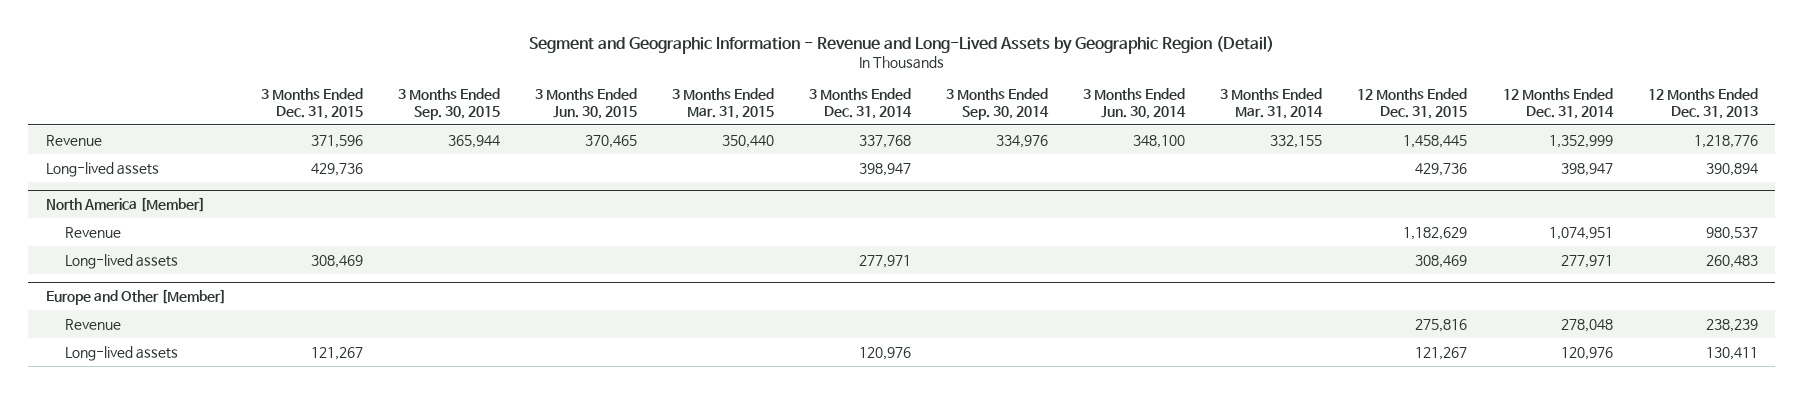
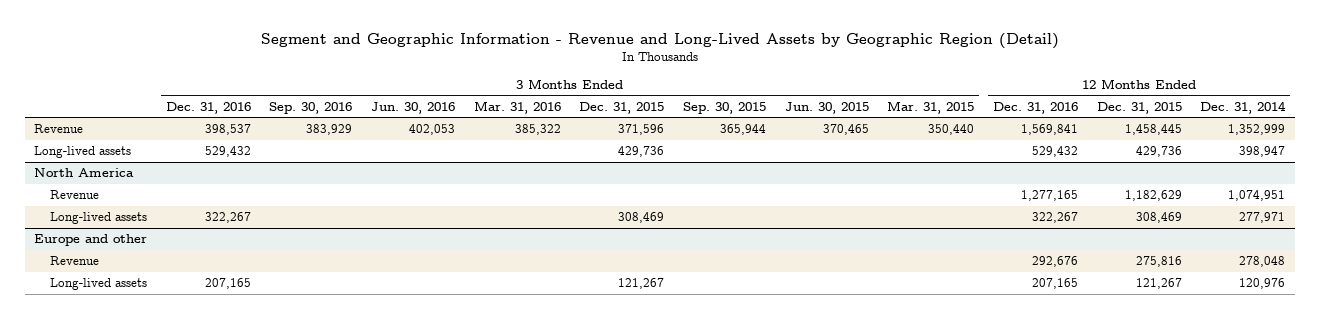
[809,87,913,119] 3 Months Ended Dec. 31, 2014 -> none
[946,87,1050,120] 3 Months Ended Sep. 30, 2014 -> none
[1083,87,1187,119] 3 Months Ended Jun. 30, 2014 -> none
[1220,87,1324,119] 3 Months Ended Mar. 31, 2014 -> none
[1647,87,1758,119] 12 Months Ended Dec. 31, 2013 -> none
none -> [165,101,251,114] Dec. 31, 2016
none -> [269,101,353,114] Sep. 30, 2016
none -> [370,101,455,114] Jun. 30, 2016
none -> [473,100,561,114] Mar. 31, 2016
none -> [993,101,1079,114] Dec. 31, 2016
[45,197,205,213] North America [Member] -> [33,168,134,178] North America
[45,289,226,306] Europe and Other [Member] -> [33,234,147,247] Europe and other

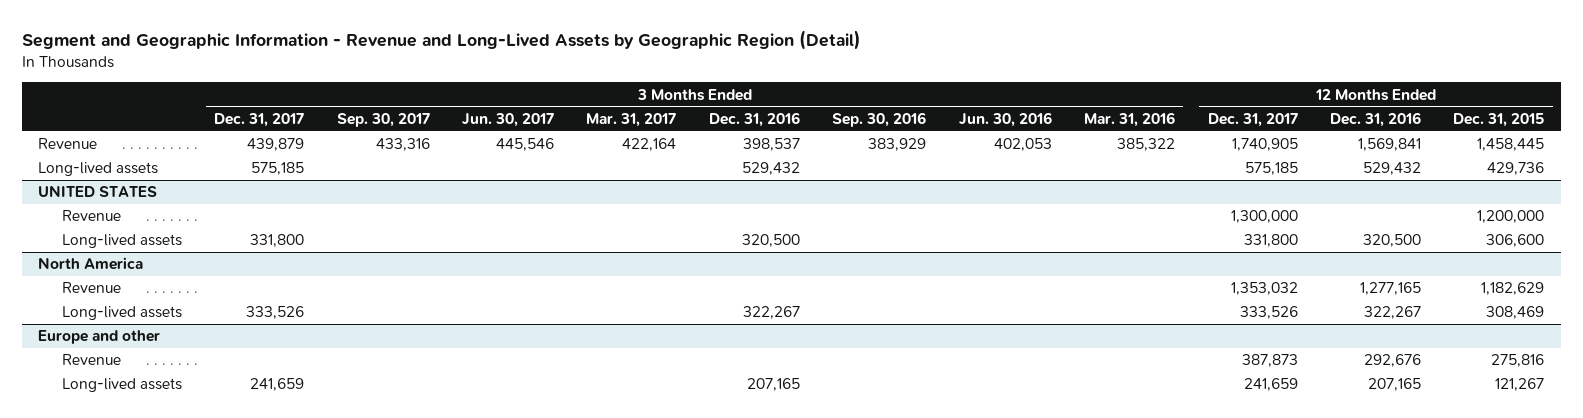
[579,101,665,114] Dec. 31, 2015 -> none
[682,101,766,114] Sep. 30, 2015 -> none
[784,101,869,114] Jun. 30, 2015 -> none
[887,100,975,114] Mar. 31, 2015 -> none
[1200,100,1287,114] Dec. 31, 2014 -> none
none -> [214,112,305,127] Dec. 31, 2017
none -> [336,112,430,127] Sep. 30, 2017
none -> [461,112,554,127] Jun. 30, 2017
none -> [586,112,677,127] Mar. 31, 2017
none -> [1207,112,1298,127] Dec. 31, 2017
none -> [38,186,158,198] UNITED STATES
none -> [61,210,121,222] Revenue
none -> [61,234,182,249] Long-lived assets

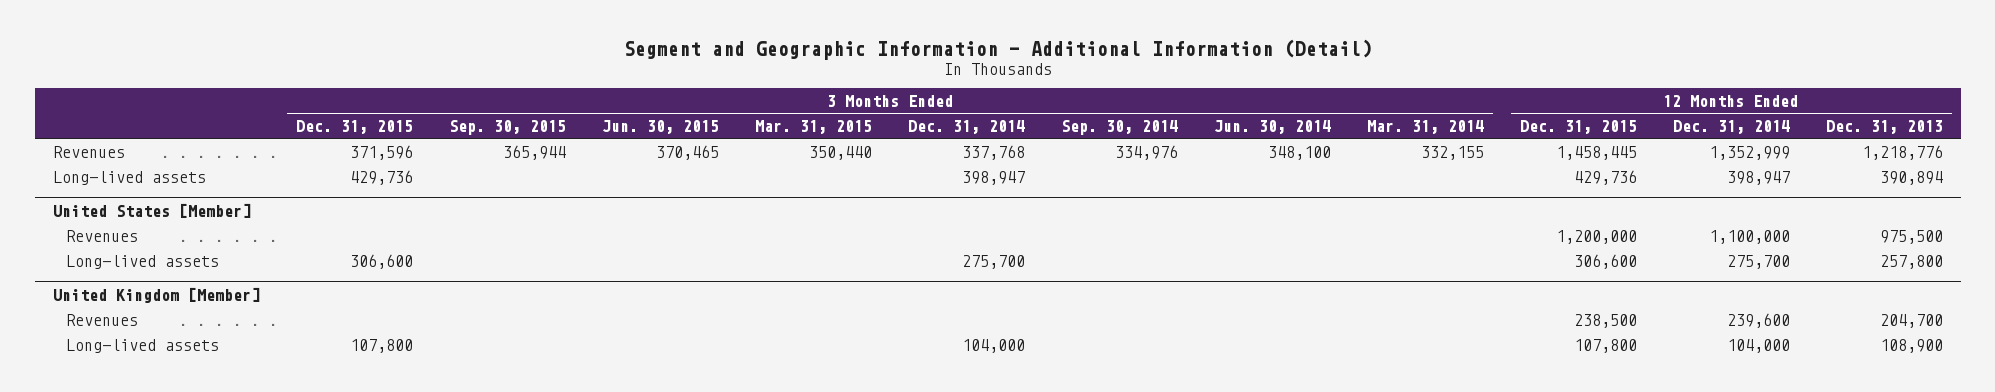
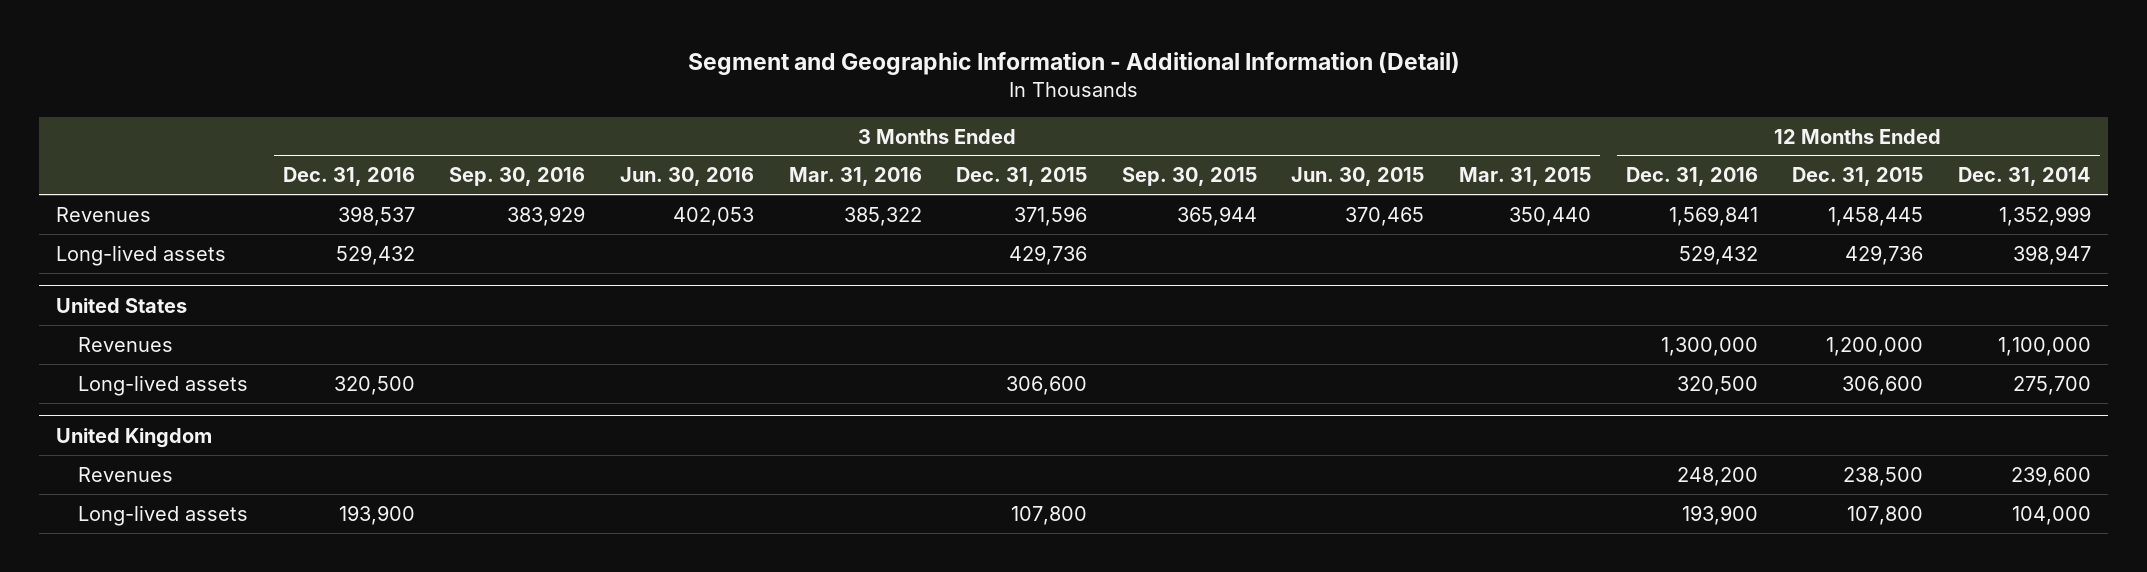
[907,120,1025,135] Dec. 31, 2014 -> none
[1060,120,1178,136] Sep. 30, 2014 -> none
[1213,120,1331,135] Jun. 30, 2014 -> none
[1366,120,1484,135] Mar. 31, 2014 -> none
[1825,120,1943,135] Dec. 31, 2013 -> none
none -> [282,167,415,187] Dec. 31, 2016
none -> [449,167,586,187] Sep. 30, 2016
none -> [619,167,754,187] Jun. 30, 2016
none -> [788,167,922,187] Mar. 31, 2016
none -> [1625,167,1758,187] Dec. 31, 2016
[52,202,251,218] United States [Member] -> [56,297,188,313] United States
[52,286,260,303] United Kingdom [Member] -> [56,427,213,448] United Kingdom

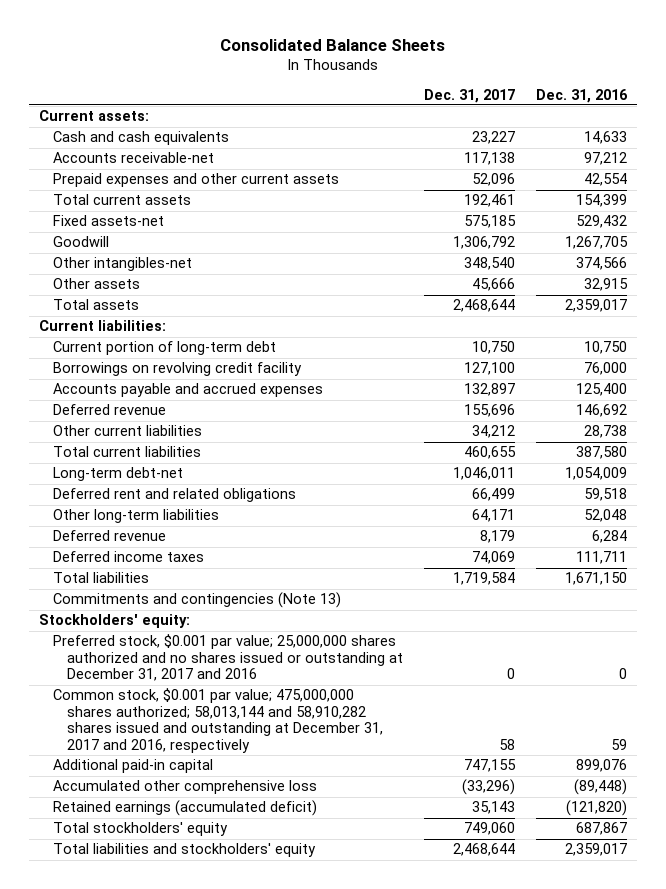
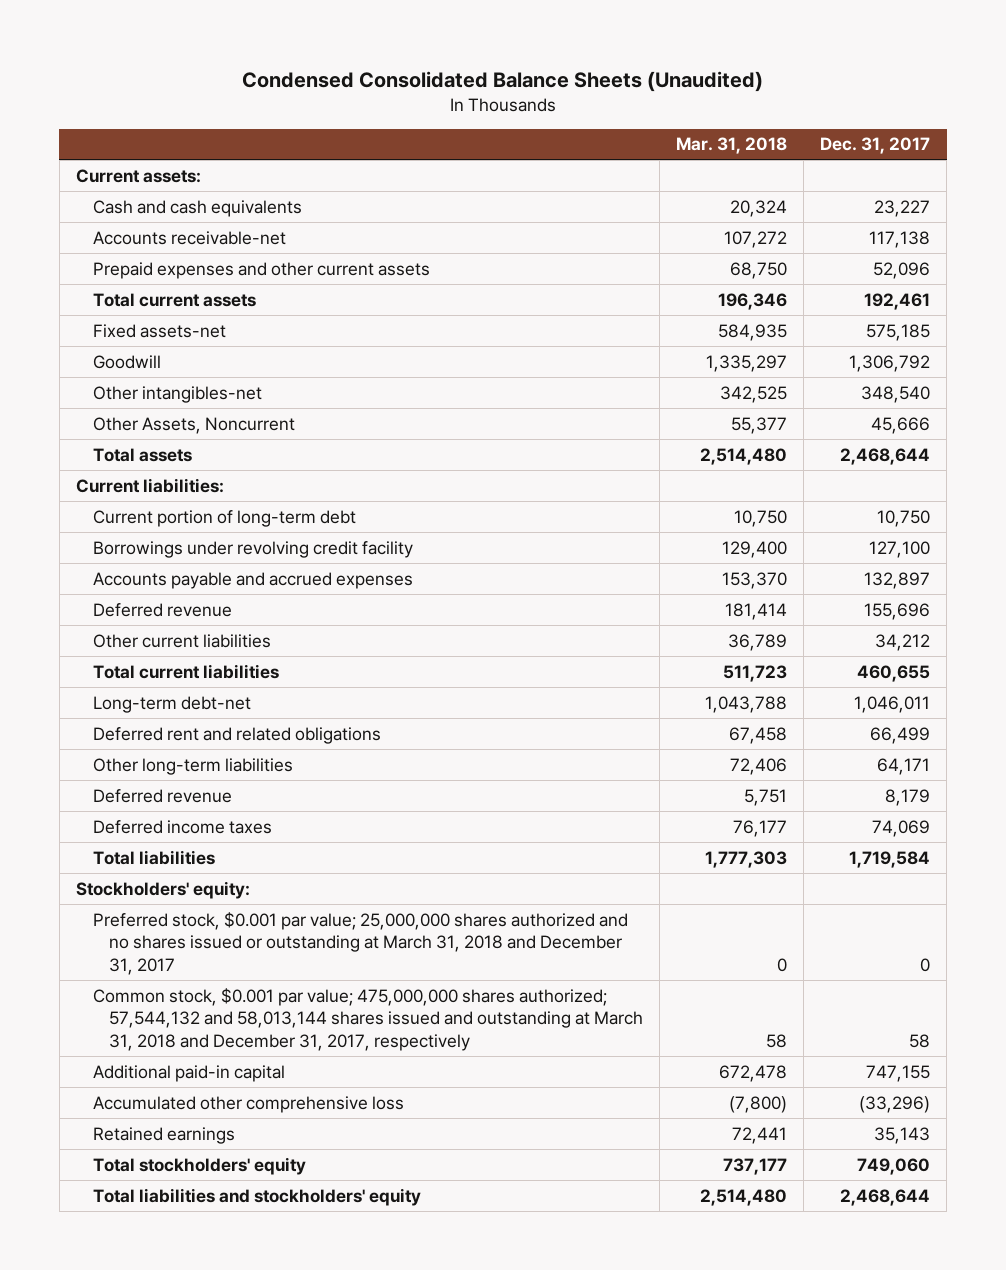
[219,38,445,51] Consolidated Balance Sheets -> [242,70,764,92] Condensed Consolidated Balance Sheets (Unaudited)
[535,88,628,103] Dec. 31, 2016 -> none
none -> [676,137,788,155] Mar. 31, 2018
[52,278,140,290] Other assets -> [92,416,295,434] Other Assets, Noncurrent
[52,362,302,377] Borrowings on revolving credit facility -> [92,540,413,558] Borrowings under revolving credit facility
[52,592,341,609] Commitments and contingencies (Note 13) -> none
[52,634,403,682] Preferred stock, $0.001 par value; 25,000,000 shares authorized and no shares issued or outstanding at December 31, 2017 and 2016 -> [92,911,628,976] Preferred stock, $0.001 par value; 25,000,000 shares authorized and no shares issued or outstanding at March 31, 2018 and December 31, 2017
[52,688,383,754] Common stock, $0.001 par value; 475,000,000 shares authorized; 58,013,144 and 58,910,282 shares issued and outstanding at December 31, 2017 and 2016, respectively -> [92,987,644,1052] Common stock, $0.001 par value; 475,000,000 shares authorized; 57,544,132 and 58,013,144 shares issued and outstanding at March 31, 2018 and December 31, 2017, respectively
[52,800,317,817] Retained earnings (accumulated deficit) -> [92,1126,235,1144] Retained earnings

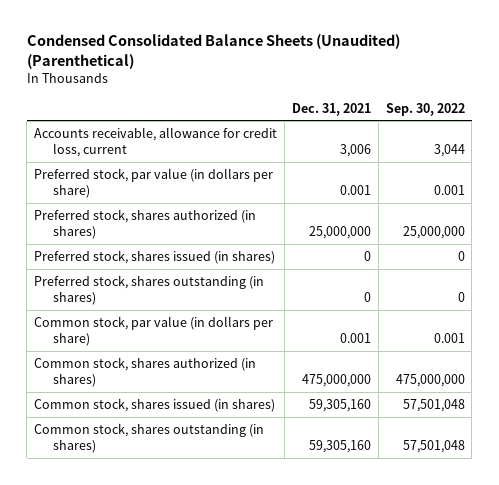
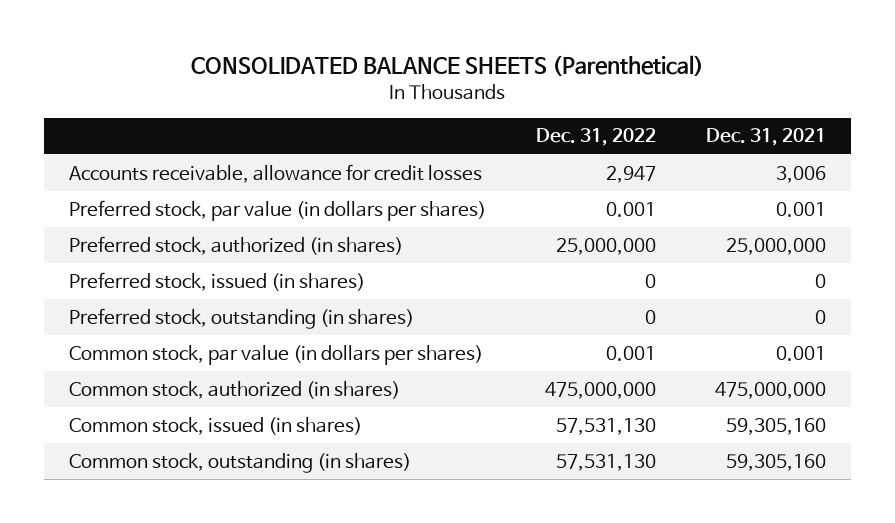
[26,34,400,70] Condensed Consolidated Balance Sheets (Unaudited) (Parenthetical) -> [191,55,705,77] CONSOLIDATED BALANCE SHEETS (Parenthetical)
[385,102,465,116] Sep. 30, 2022 -> none
none -> [535,128,656,147] Dec. 31, 2022
[33,126,277,158] Accounts receivable, allowance for credit loss, current -> [68,163,482,183] Accounts receivable, allowance for credit losses
[33,167,273,199] Preferred stock, par value (in dollars per share) -> [68,199,486,221] Preferred stock, par value (in dollars per shares)
[33,208,256,240] Preferred stock, shares authorized (in shares) -> [68,235,403,255] Preferred stock, authorized (in shares)
[33,249,275,264] Preferred stock, shares issued (in shares) -> [68,271,365,291] Preferred stock, issued (in shares)
[33,274,264,306] Preferred stock, shares outstanding (in shares) -> [68,307,414,329] Preferred stock, outstanding (in shares)
[33,315,273,347] Common stock, par value (in dollars per share) -> [68,344,483,365] Common stock, par value (in dollars per shares)
[33,356,256,388] Common stock, shares authorized (in shares) -> [68,380,400,399] Common stock, authorized (in shares)
[33,397,275,412] Common stock, shares issued (in shares) -> [68,416,362,435] Common stock, issued (in shares)
[33,422,264,454] Common stock, shares outstanding (in shares) -> [68,452,411,473] Common stock, outstanding (in shares)

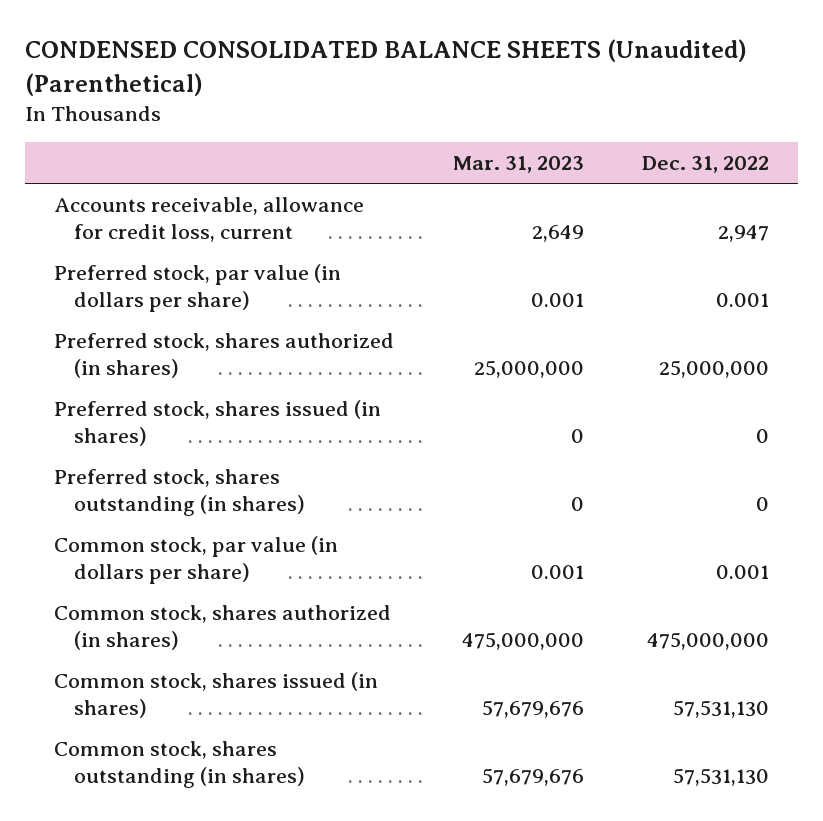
[191,55,705,77] CONSOLIDATED BALANCE SHEETS (Parenthetical) -> [25,39,748,96] CONDENSED CONSOLIDATED BALANCE SHEETS (Unaudited) (Parenthetical)
[705,128,826,147] Dec. 31, 2021 -> none
none -> [452,156,584,174] Mar. 31, 2023
[68,163,482,183] Accounts receivable, allowance for credit losses -> [54,196,365,243] Accounts receivable, allowance for credit loss, current
[68,199,486,221] Preferred stock, par value (in dollars per shares) -> [54,263,342,313] Preferred stock, par value (in dollars per share)
[68,235,403,255] Preferred stock, authorized (in shares) -> [54,332,395,379] Preferred stock, shares authorized (in shares)
[68,271,365,291] Preferred stock, issued (in shares) -> [54,399,382,447] Preferred stock, shares issued (in shares)
[68,307,414,329] Preferred stock, outstanding (in shares) -> [54,468,305,517] Preferred stock, shares outstanding (in shares)
[68,344,483,365] Common stock, par value (in dollars per shares) -> [54,535,339,585] Common stock, par value (in dollars per share)
[68,380,400,399] Common stock, authorized (in shares) -> [54,604,392,651] Common stock, shares authorized (in shares)
[68,416,362,435] Common stock, issued (in shares) -> [54,671,379,719] Common stock, shares issued (in shares)
[68,452,411,473] Common stock, outstanding (in shares) -> [54,740,305,789] Common stock, shares outstanding (in shares)

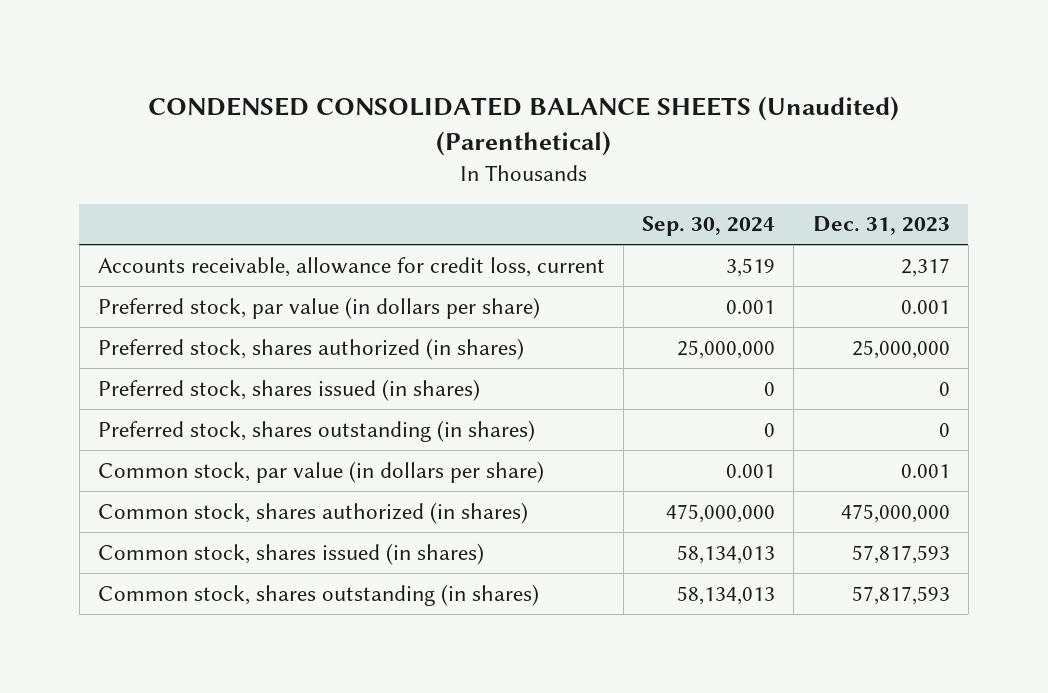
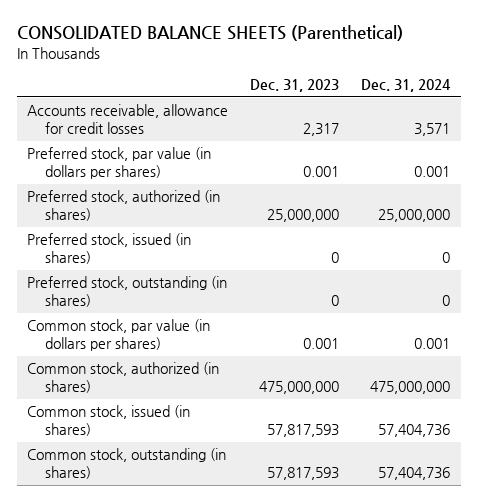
[147,95,899,157] CONDENSED CONSOLIDATED BALANCE SHEETS (Unaudited) (Parenthetical) -> [16,25,403,42] CONSOLIDATED BALANCE SHEETS (Parenthetical)
[642,216,776,237] Sep. 30, 2024 -> none
none -> [361,79,452,93] Dec. 31, 2024
[97,256,605,277] Accounts receivable, allowance for credit loss, current -> [27,104,229,135] Accounts receivable, allowance for credit losses
[97,296,540,319] Preferred stock, par value (in dollars per share) -> [27,147,212,180] Preferred stock, par value (in dollars per shares)
[97,337,524,360] Preferred stock, shares authorized (in shares) -> [27,190,221,222] Preferred stock, authorized (in shares)
[97,378,480,401] Preferred stock, shares issued (in shares) -> [27,233,192,265] Preferred stock, issued (in shares)
[97,419,535,442] Preferred stock, shares outstanding (in shares) -> [27,276,228,308] Preferred stock, outstanding (in shares)
[97,460,544,483] Common stock, par value (in dollars per share) -> [27,319,211,352] Common stock, par value (in dollars per shares)
[97,501,528,524] Common stock, shares authorized (in shares) -> [27,362,220,394] Common stock, authorized (in shares)
[97,542,484,565] Common stock, shares issued (in shares) -> [27,405,191,437] Common stock, issued (in shares)
[97,583,539,606] Common stock, shares outstanding (in shares) -> [27,448,227,480] Common stock, outstanding (in shares)

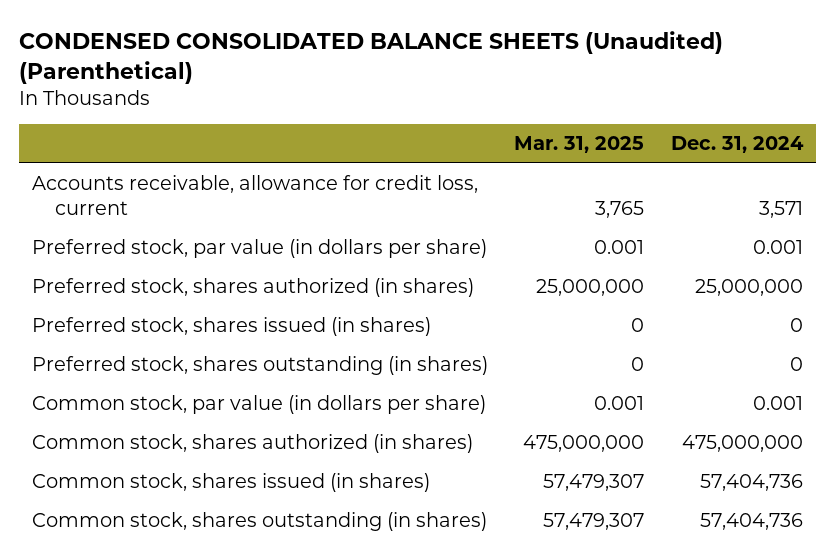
[16,25,403,42] CONSOLIDATED BALANCE SHEETS (Parenthetical) -> [18,30,723,84] CONDENSED CONSOLIDATED BALANCE SHEETS (Unaudited) (Parenthetical)
[250,79,340,93] Dec. 31, 2023 -> none
none -> [514,136,645,154] Mar. 31, 2025
[27,104,229,135] Accounts receivable, allowance for credit losses -> [31,175,478,215] Accounts receivable, allowance for credit loss, current
[27,147,212,180] Preferred stock, par value (in dollars per shares) -> [31,239,487,259] Preferred stock, par value (in dollars per share)
[27,190,221,222] Preferred stock, authorized (in shares) -> [31,278,474,298] Preferred stock, shares authorized (in shares)
[27,233,192,265] Preferred stock, issued (in shares) -> [31,317,431,337] Preferred stock, shares issued (in shares)
[27,276,228,308] Preferred stock, outstanding (in shares) -> [31,356,488,376] Preferred stock, shares outstanding (in shares)
[27,319,211,352] Common stock, par value (in dollars per shares) -> [31,395,486,415] Common stock, par value (in dollars per share)
[27,362,220,394] Common stock, authorized (in shares) -> [31,434,473,454] Common stock, shares authorized (in shares)
[27,405,191,437] Common stock, issued (in shares) -> [31,473,430,493] Common stock, shares issued (in shares)
[27,448,227,480] Common stock, outstanding (in shares) -> [31,512,487,532] Common stock, shares outstanding (in shares)

